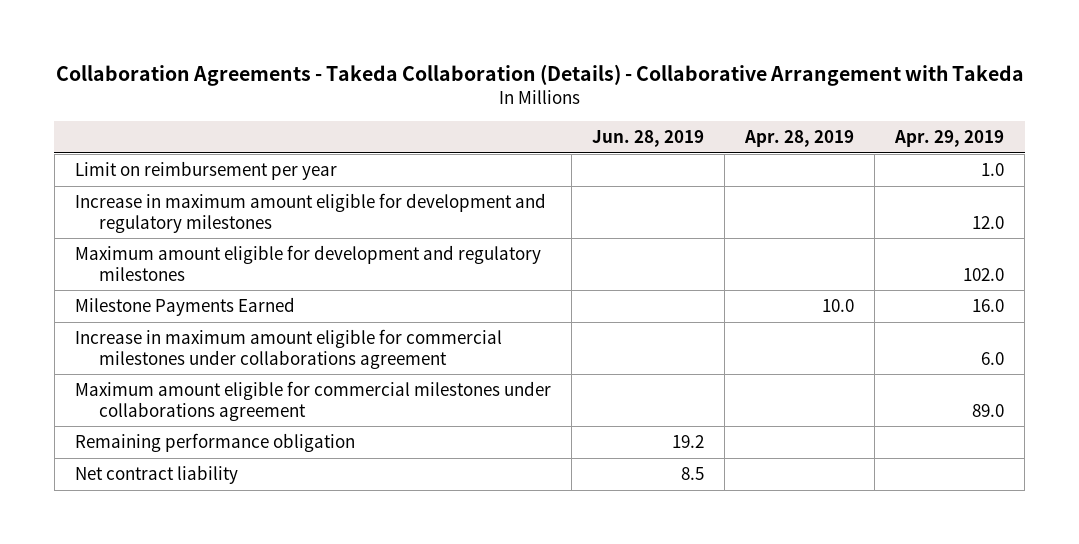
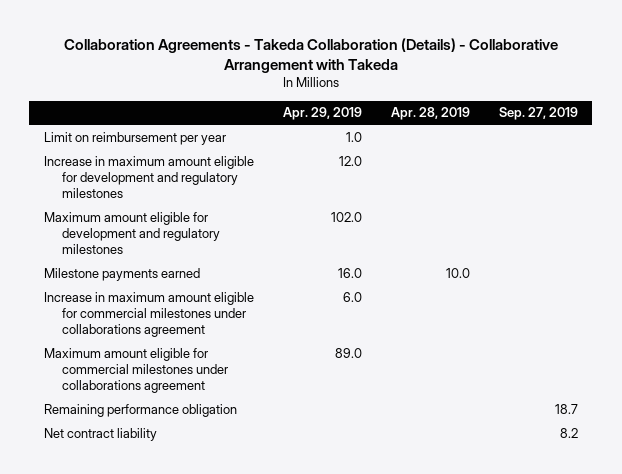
[591,129,704,147] Jun. 28, 2019 -> none
none -> [498,107,578,121] Sep. 27, 2019
[74,297,295,317] Milestone Payments Earned -> [43,267,200,281] Milestone payments earned

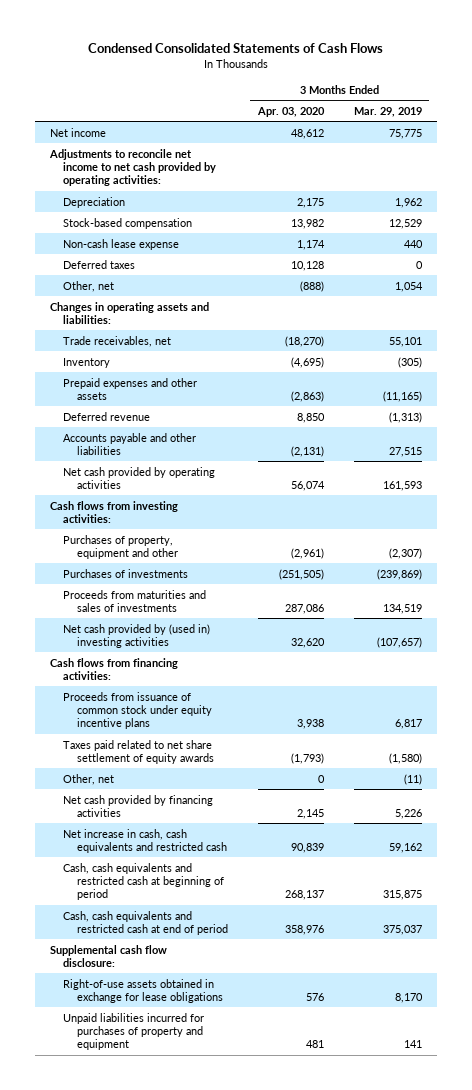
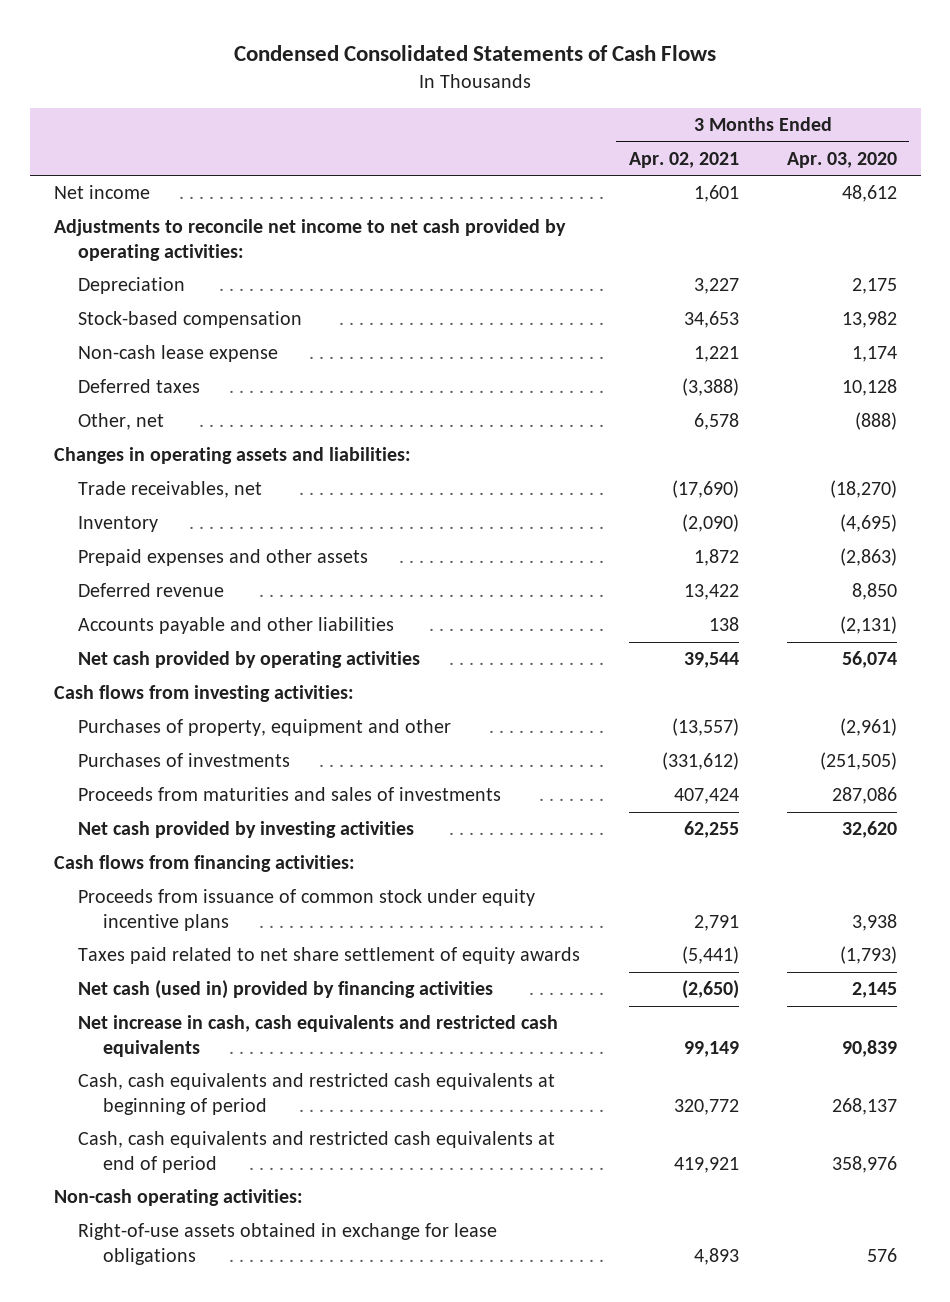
[353,106,422,117] Mar. 29, 2019 -> none
none -> [628,151,739,168] Apr. 02, 2021
[63,623,211,648] Net cash provided by (used in) investing activities -> [78,821,415,839] Net cash provided by investing activities
[63,773,115,785] Other, net -> none
[50,944,168,967] Supplemental cash flow disclosure: -> none
[63,794,214,817] Net cash provided by financing activities -> [78,980,494,1000] Net cash (used in) provided by financing activities
[63,828,227,853] Net increase in cash, cash equivalents and restricted cash -> [78,1015,559,1058] Net increase in cash, cash equivalents and restricted cash equivalents
[63,862,224,901] Cash, cash equivalents and restricted cash at beginning of period -> [78,1073,556,1116] Cash, cash equivalents and restricted cash equivalents at beginning of period
[63,910,228,935] Cash, cash equivalents and restricted cash at end of period -> [78,1131,556,1174] Cash, cash equivalents and restricted cash equivalents at end of period
none -> [53,1189,303,1207] Non-cash operating activities:
[63,1012,205,1051] Unpaid liabilities incurred for purchases of property and equipment -> none

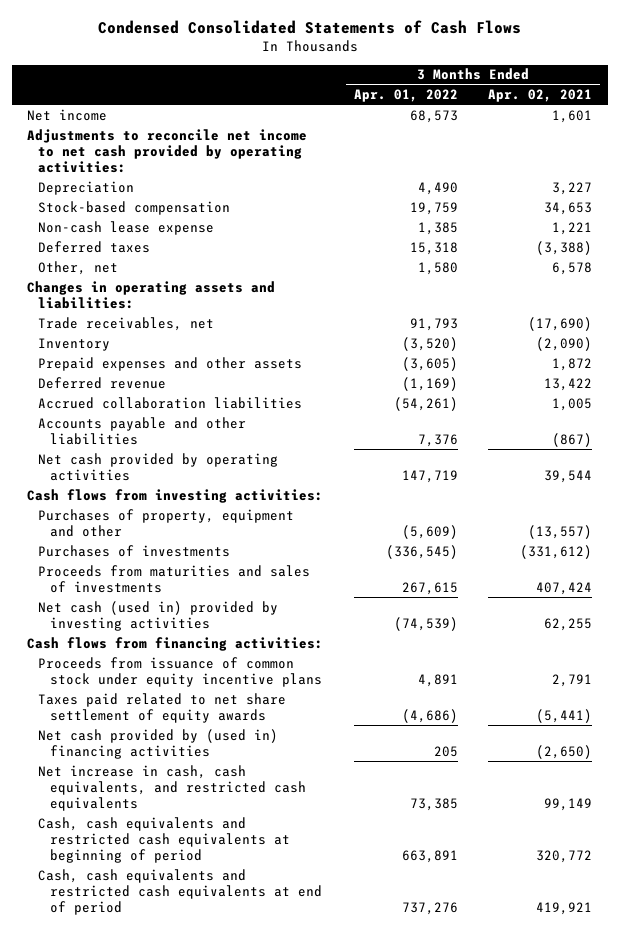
[786,151,897,168] Apr. 03, 2020 -> none
none -> [353,89,458,103] Apr. 01, 2022
none -> [38,396,303,409] Accrued collaboration liabilities
[708,617,739,632] 138 -> [552,432,593,447] (867)
[78,821,415,839] Net cash provided by investing activities -> [38,600,279,631] Net cash (used in) provided by investing activities
[78,980,494,1000] Net cash (used in) provided by financing activities -> [38,728,279,759] Net cash provided by (used in) financing activities
[78,1015,559,1058] Net increase in cash, cash equivalents and restricted cash equivalents -> [38,764,306,811] Net increase in cash, cash equivalents, and restricted cash equivalents
[53,1189,303,1207] Non-cash operating activities: -> none
[78,1223,498,1266] Right-of-use assets obtained in exchange for lease obligations -> none

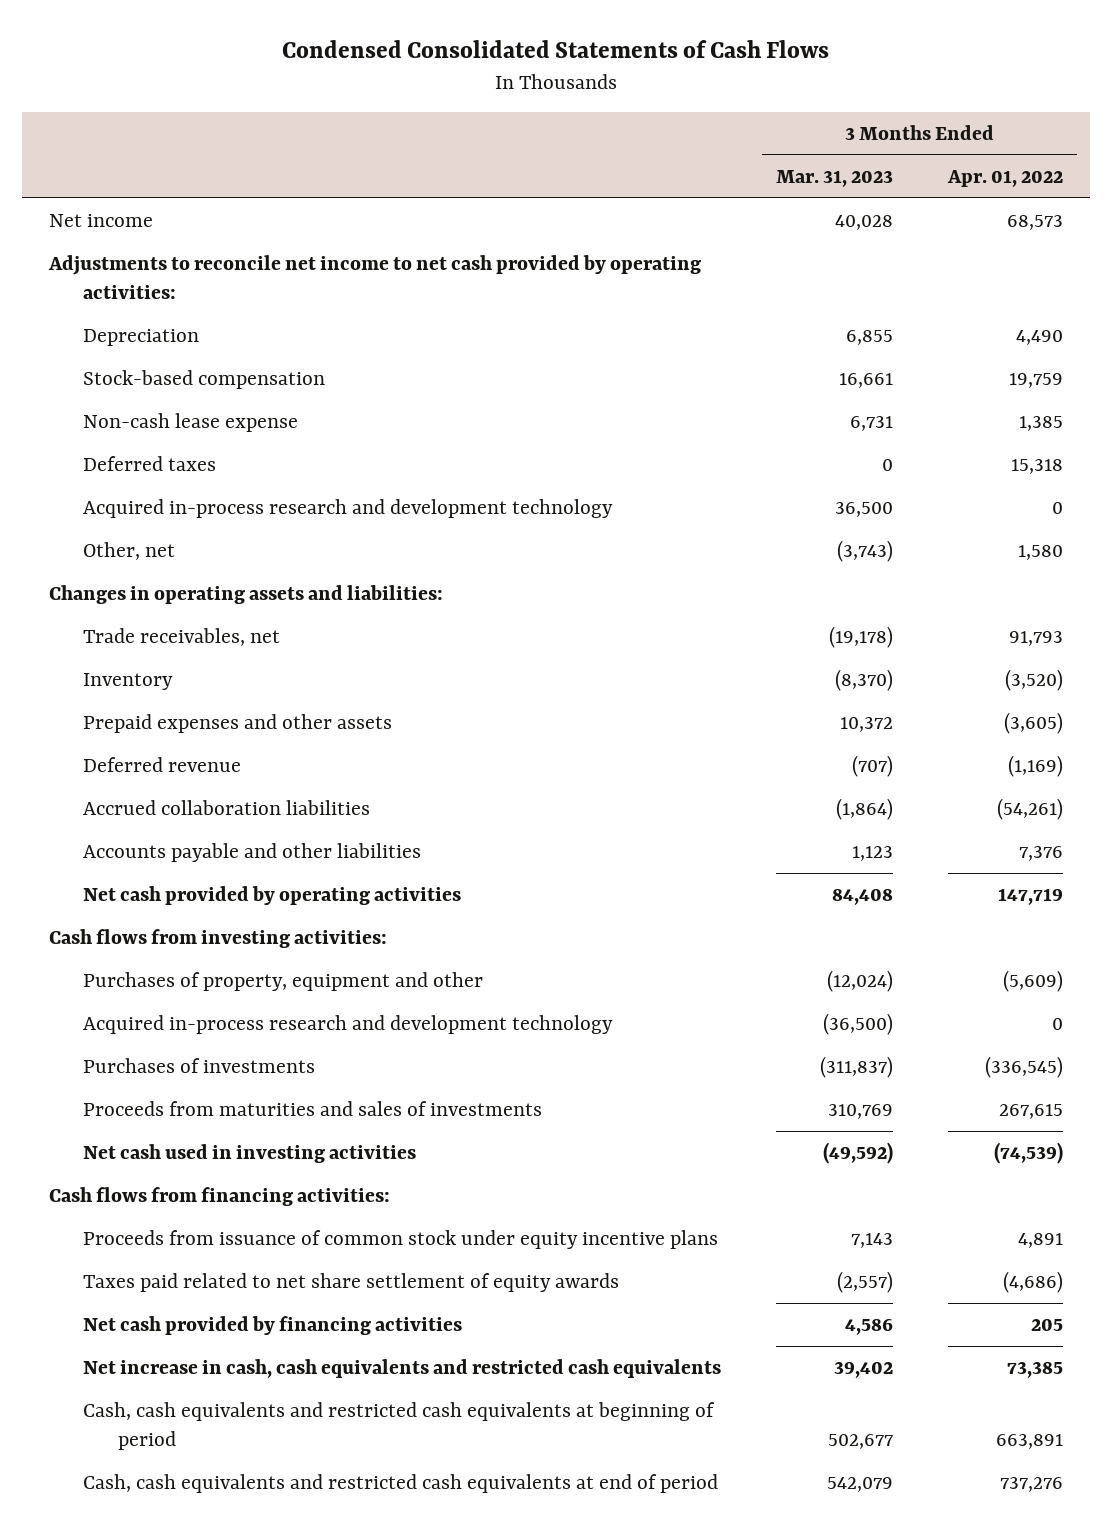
[488,89,593,103] Apr. 02, 2021 -> none
none -> [776,169,894,187] Mar. 31, 2023
none -> [83,499,614,519] Acquired in-process research and development technology
none -> [83,1015,614,1035] Acquired in-process research and development technology
[38,600,279,631] Net cash (used in) provided by investing activities -> [83,1144,417,1164] Net cash used in investing activities
[38,728,279,759] Net cash provided by (used in) financing activities -> [83,1316,463,1336] Net cash provided by financing activities
[38,764,306,811] Net increase in cash, cash equivalents, and restricted cash equivalents -> [83,1359,722,1379] Net increase in cash, cash equivalents and restricted cash equivalents

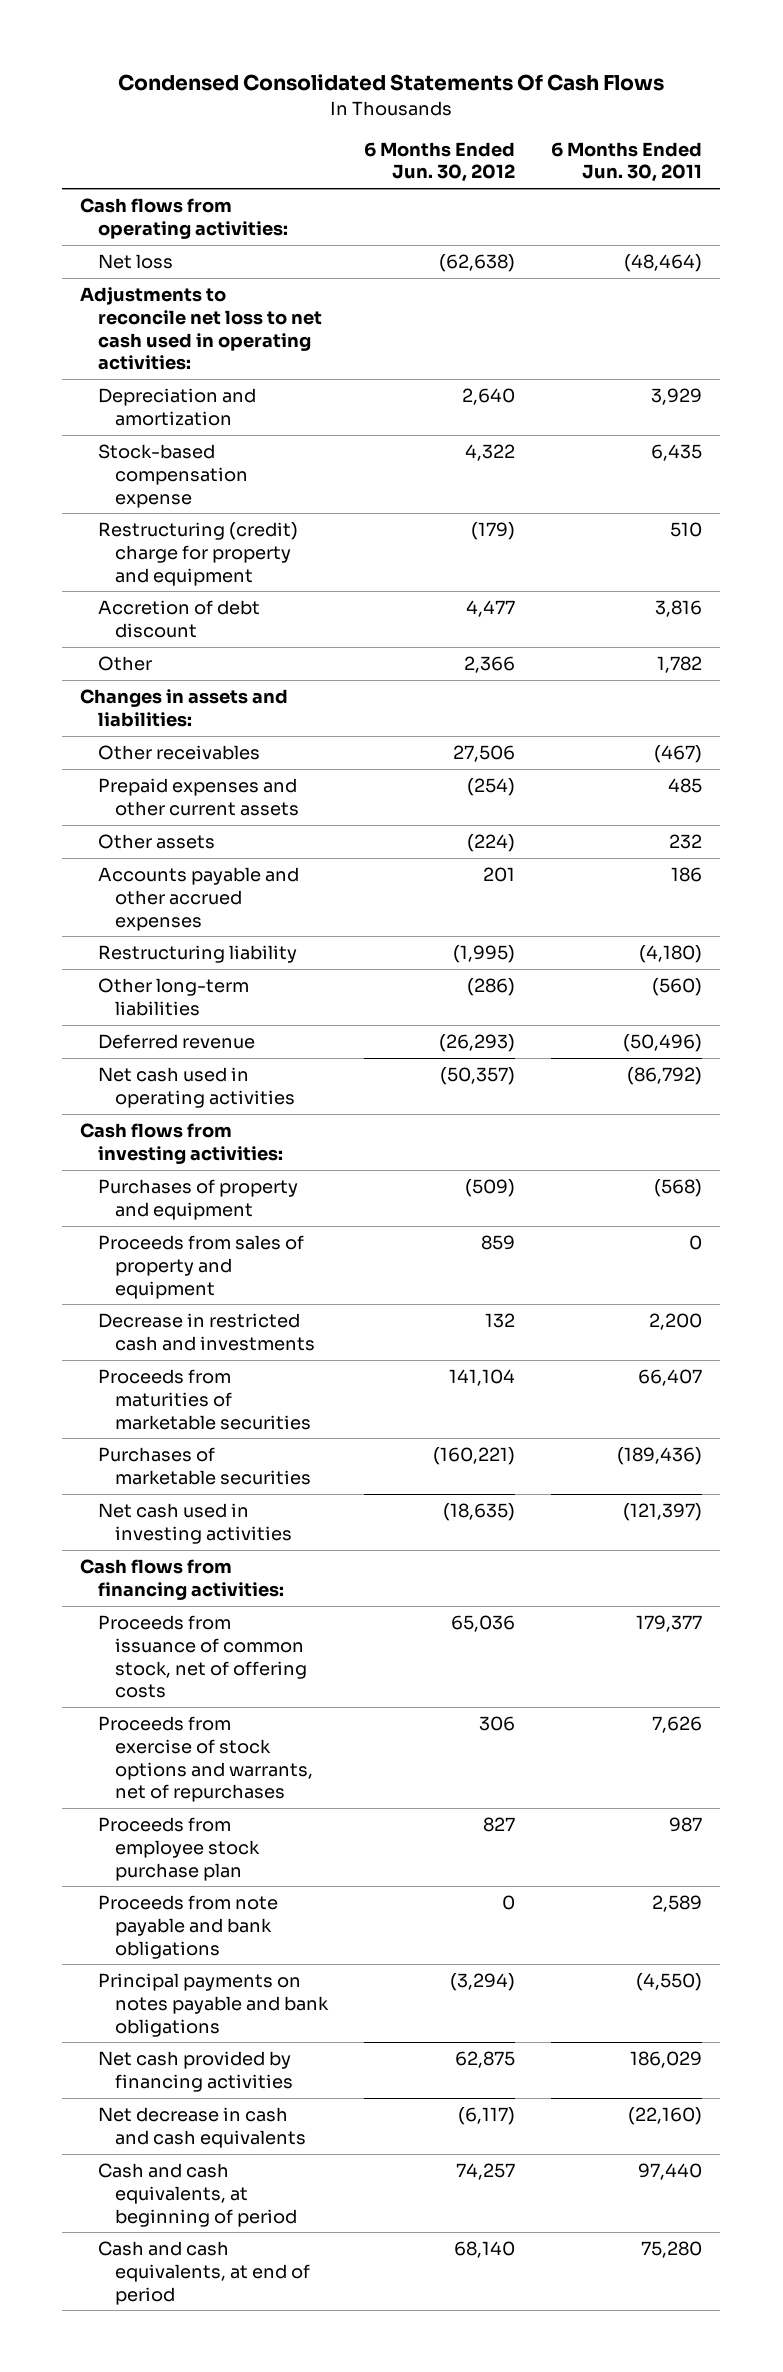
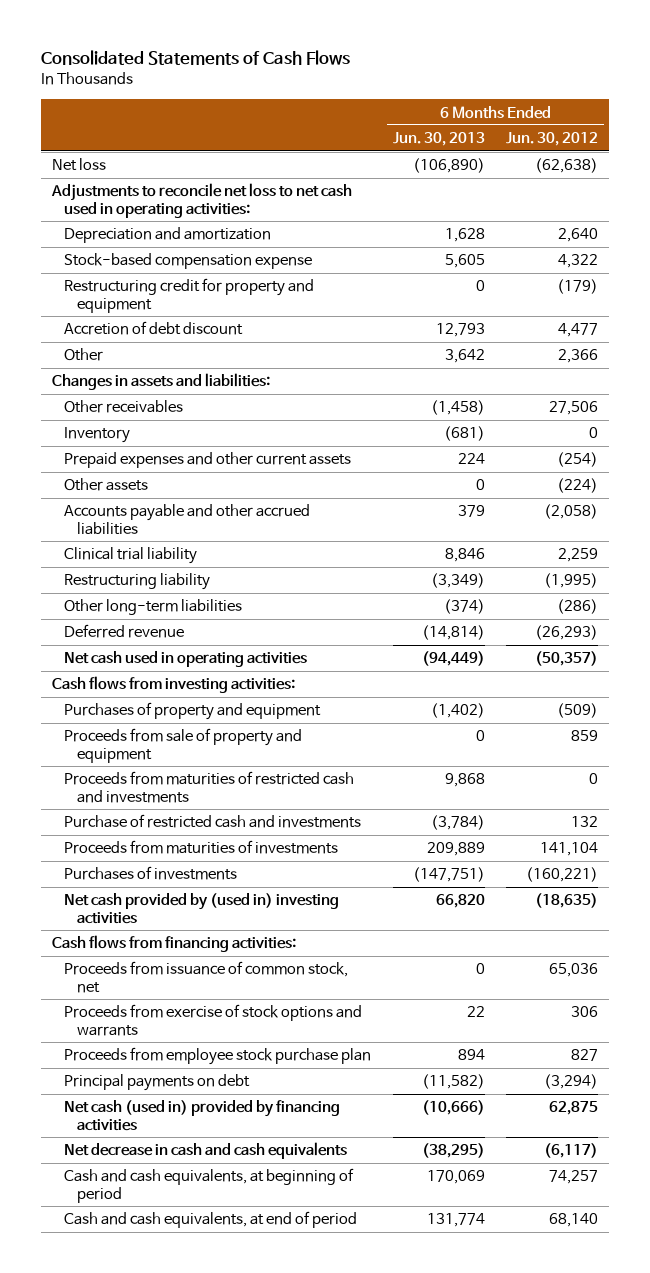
[118,74,665,92] Condensed Consolidated Statements Of Cash Flows -> [40,50,350,66] Consolidated Statements of Cash Flows
[551,141,703,183] 6 Months Ended Jun. 30, 2011 -> none
none -> [392,132,485,147] Jun. 30, 2013
[80,197,288,239] Cash flows from operating activities: -> none
[97,521,298,586] Restructuring (credit) charge for property and equipment -> [64,278,315,313] Restructuring credit for property and equipment
none -> [64,427,131,444] Inventory
[97,866,299,931] Accounts payable and other accrued expenses -> [64,504,311,535] Accounts payable and other accrued liabilities
[483,866,516,882] 201 -> [544,504,599,520] (2,058)
none -> [64,547,198,565] Clinical trial liability
[97,1234,304,1299] Proceeds from sales of property and equipment -> [64,728,303,763] Proceeds from sale of property and equipment
[97,1312,315,1351] Decrease in restricted cash and investments -> [64,771,355,803] Proceeds from maturities of restricted cash and investments
[485,1312,516,1328] 132 -> [589,773,599,785] 0
none -> [64,814,362,829] Purchase of restricted cash and investments
[97,1368,311,1430] Proceeds from maturities of marketable securities -> [64,840,339,855] Proceeds from maturities of investments
[97,1446,311,1485] Purchases of marketable securities -> [64,866,238,881] Purchases of investments
[97,1502,292,1544] Net cash used in investing activities -> [64,893,340,924] Net cash provided by (used in) investing activities
[97,1614,307,1699] Proceeds from issuance of common stock, net of offering costs -> [64,961,349,993] Proceeds from issuance of common stock, net
[97,1715,313,1803] Proceeds from exercise of stock options and warrants, net of repurchases -> [64,1004,363,1036] Proceeds from exercise of stock options and warrants
[97,1894,278,1959] Proceeds from note payable and bank obligations -> none
[97,1972,329,2037] Principal payments on notes payable and bank obligations -> [64,1074,251,1092] Principal payments on debt
[97,2050,293,2092] Net cash provided by financing activities -> [64,1100,341,1131] Net cash (used in) provided by financing activities

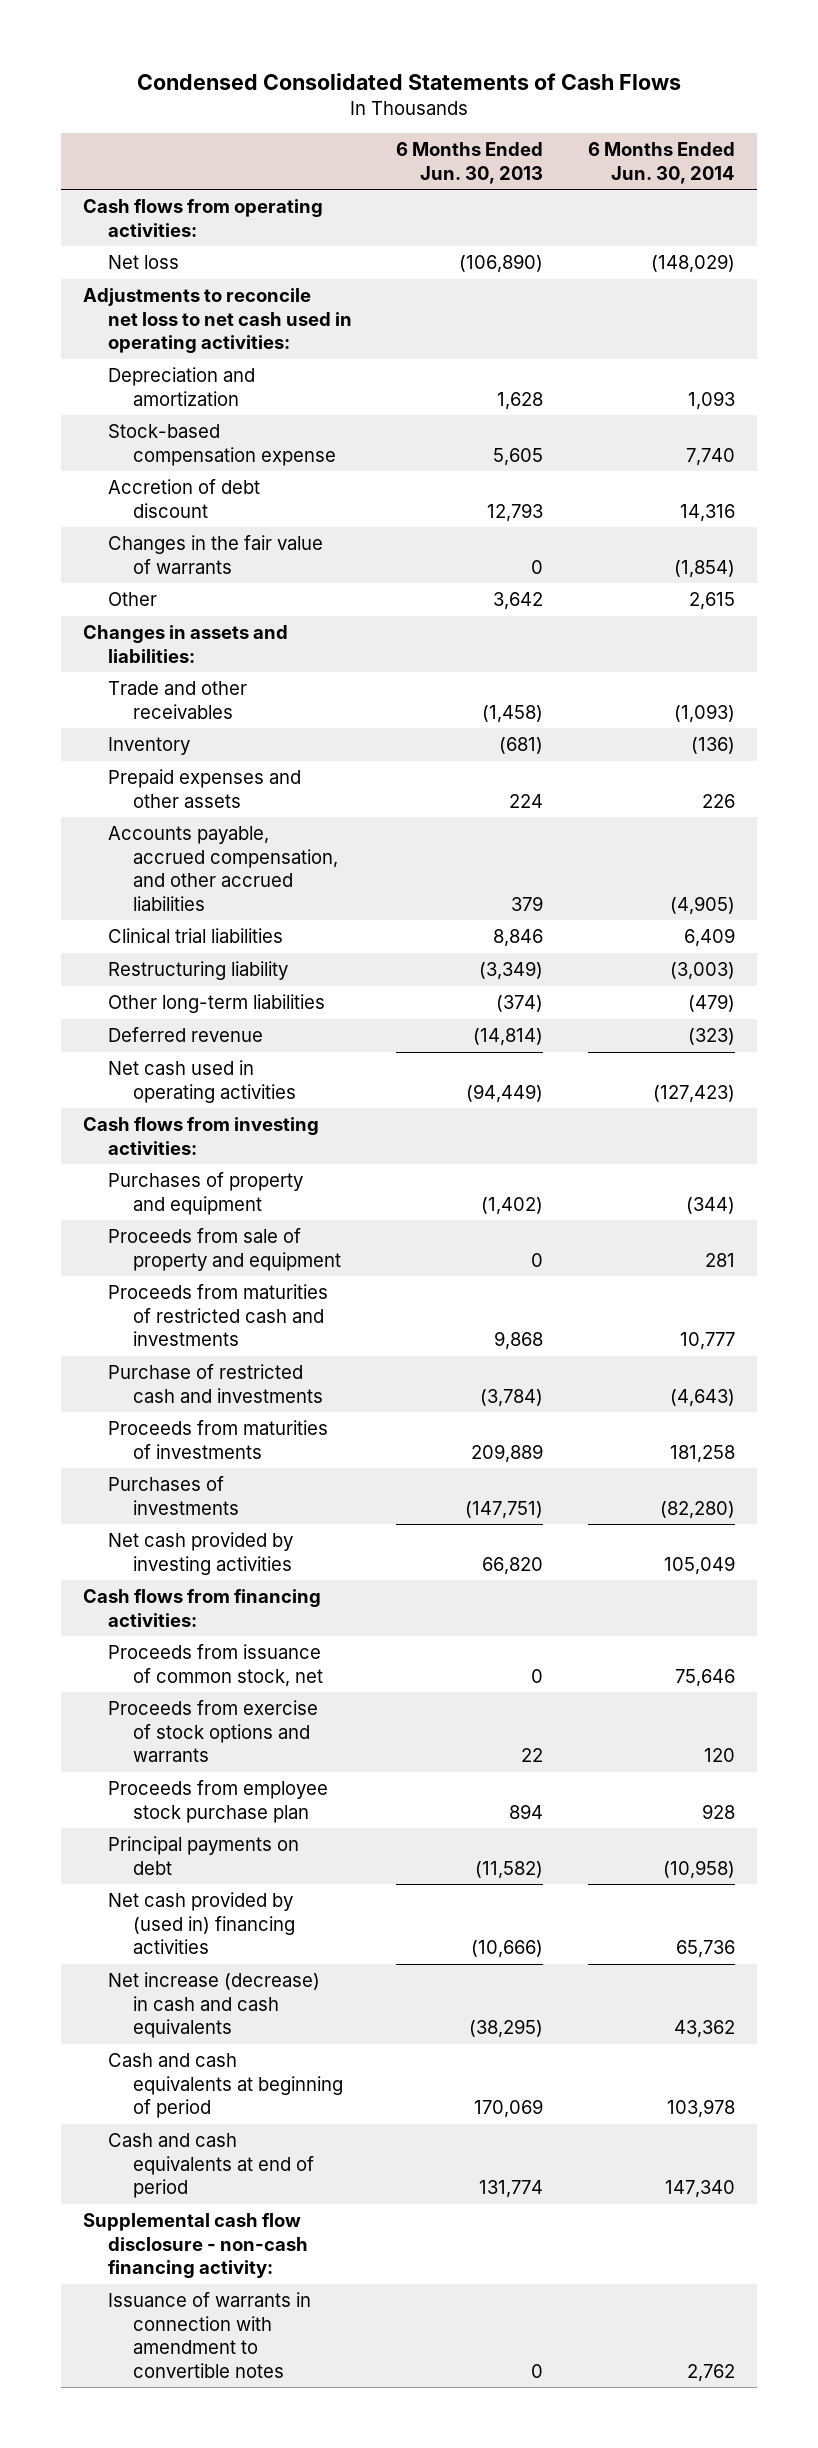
[40,50,350,66] Consolidated Statements of Cash Flows -> [136,72,681,90] Condensed Consolidated Statements of Cash Flows
[506,132,599,147] Jun. 30, 2012 -> none
none -> [587,142,735,184] 6 Months Ended Jun. 30, 2014
none -> [83,198,324,237] Cash flows from operating activities:
[64,278,315,313] Restructuring credit for property and equipment -> none
none -> [108,534,324,574] Changes in the fair value of warrants
[64,400,184,414] Other receivables -> [108,680,248,719] Trade and other receivables
[64,478,149,492] Other assets -> none
[64,452,352,469] Prepaid expenses and other current assets -> [108,768,302,808] Prepaid expenses and other assets
[64,504,311,535] Accounts payable and other accrued liabilities -> [108,825,339,911] Accounts payable, accrued compensation, and other accrued liabilities
[64,547,198,565] Clinical trial liability -> [108,927,284,943] Clinical trial liabilities
[64,893,340,924] Net cash provided by (used in) investing activities -> [108,1531,294,1575] Net cash provided by investing activities
[64,1100,341,1131] Net cash (used in) provided by financing activities -> [108,1891,296,1955] Net cash provided by (used in) financing activities
[64,1142,348,1160] Net decrease in cash and cash equivalents -> [108,1971,321,2039] Net increase (decrease) in cash and cash equivalents
[64,1168,355,1203] Cash and cash equivalents, at beginning of period -> [108,2052,344,2119] Cash and cash equivalents at beginning of period
[64,1211,358,1229] Cash and cash equivalents, at end of period -> [108,2132,315,2199] Cash and cash equivalents at end of period
none -> [83,2212,309,2279] Supplemental cash flow disclosure - non-cash financing activity:
none -> [108,2291,312,2378] Issuance of warrants in connection with amendment to convertible notes

